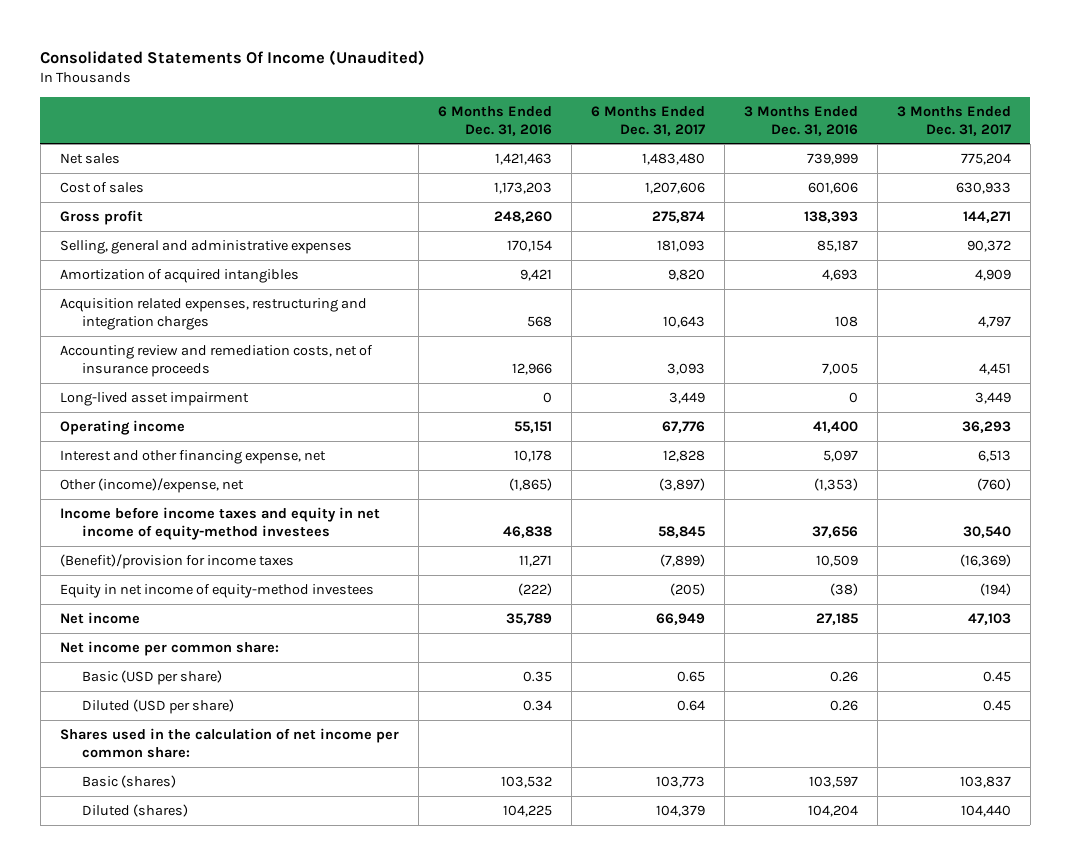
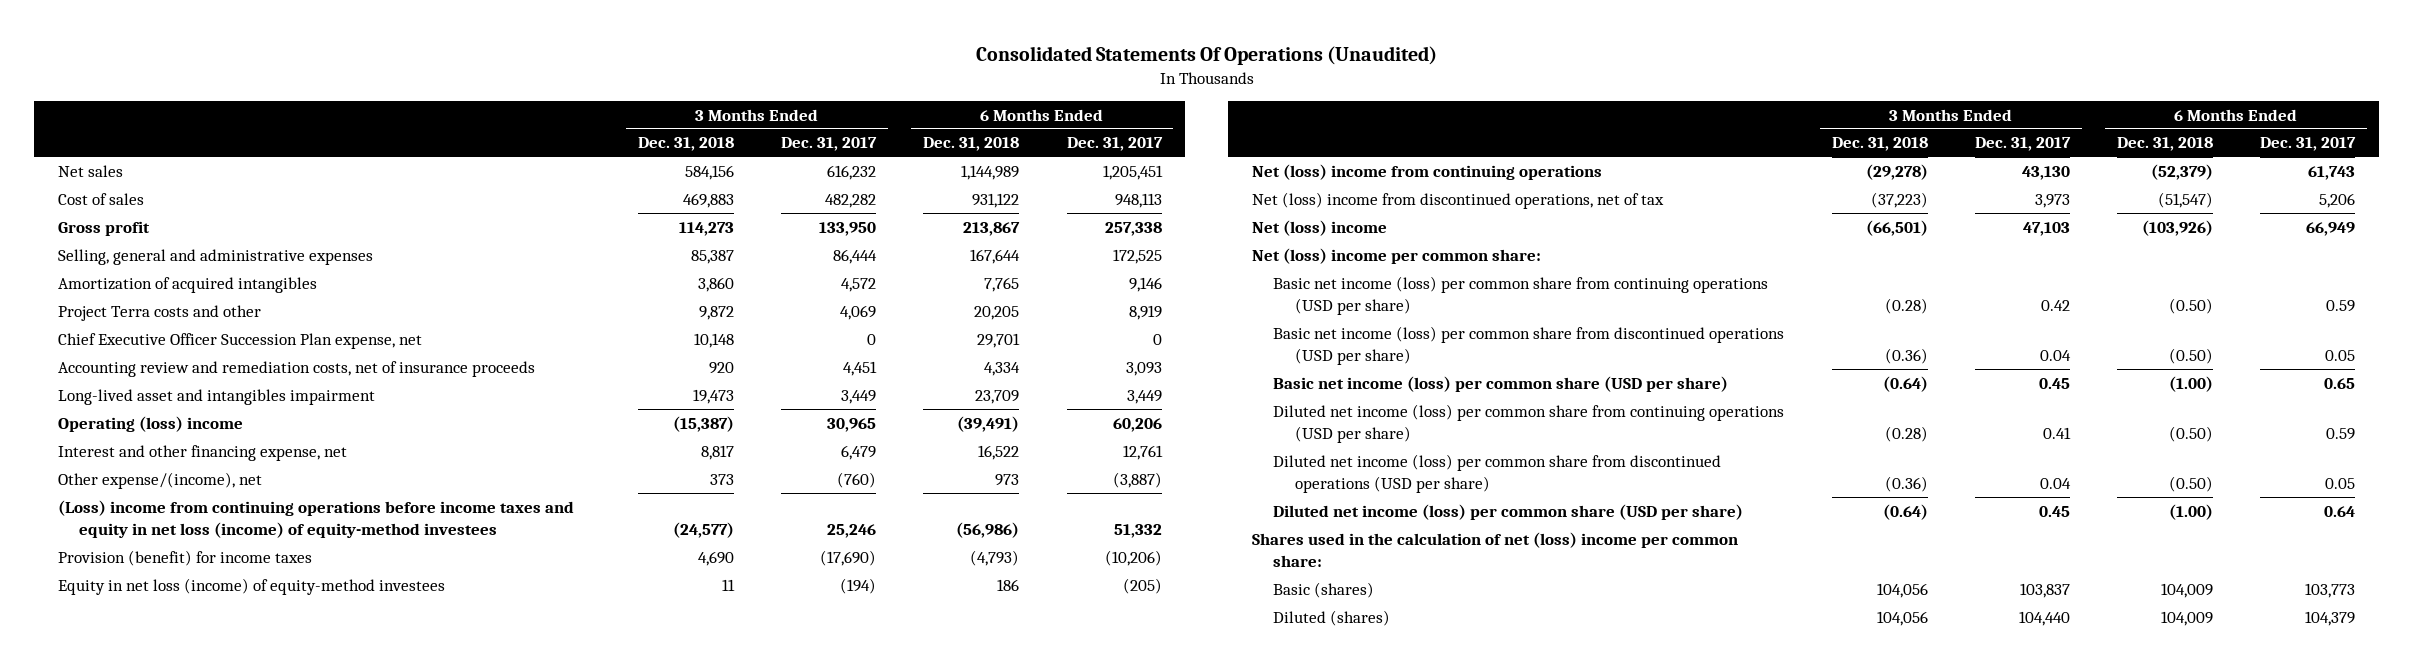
[40,49,426,65] Consolidated Statements Of Income (Unaudited) -> [975,45,1437,65] Consolidated Statements Of Operations (Unaudited)
[437,105,552,136] 6 Months Ended Dec. 31, 2016 -> none
[743,105,858,136] 3 Months Ended Dec. 31, 2016 -> none
none -> [637,137,734,152] Dec. 31, 2018
none -> [923,137,1020,152] Dec. 31, 2018
[59,297,367,331] Acquisition related expenses, restructuring and integration charges -> none
[641,152,705,165] 1,483,480 -> [1102,164,1163,180] 1,205,451
[960,152,1011,165] 775,204 -> [826,164,876,180] 616,232
[644,181,705,194] 1,207,606 -> [1114,192,1162,208] 948,113
[955,181,1011,194] 630,933 -> [824,193,876,208] 482,282
[651,210,705,223] 275,874 -> [1104,221,1162,236] 257,338
[962,210,1011,223] 144,271 -> [818,221,876,236] 133,950
[656,239,705,252] 181,093 -> [1112,248,1162,264] 172,525
[966,239,1011,252] 90,372 -> [832,248,877,264] 86,444
[667,268,705,281] 9,820 -> [1128,276,1162,292] 9,146
[974,268,1011,281] 4,909 -> [840,277,876,292] 4,572
none -> [57,304,261,321] Project Terra costs and other
none -> [57,332,422,349] Chief Executive Officer Succession Plan expense, net
[59,391,249,406] Long-lived asset impairment -> [57,388,375,405] Long-lived asset and intangibles impairment
[59,419,185,435] Operating income -> [57,415,243,432] Operating (loss) income
[661,420,705,433] 67,776 -> [1112,417,1162,432] 60,206
[961,420,1011,433] 36,293 -> [826,417,876,432] 30,965
[662,449,705,462] 12,828 -> [1122,444,1163,460] 12,761
[977,449,1011,462] 6,513 -> [840,444,876,460] 6,479
[59,477,244,493] Other (income)/expense, net -> [57,471,262,489] Other expense/(income), net
[658,477,705,491] (3,897) -> [1112,471,1162,488] (3,887)
[59,506,380,541] Income before income taxes and equity in net income of equity-method investees -> [57,499,574,538] (Loss) income from continuing operations before income taxes and equity in net loss (income) of equity-method investees
[657,526,705,539] 58,845 -> [1113,523,1162,538] 51,332
[962,526,1011,539] 30,540 -> [826,523,876,538] 25,246
[59,553,294,569] (Benefit)/provision for income taxes -> [57,549,312,566] Provision (benefit) for income taxes
[659,553,705,567] (7,899) -> [1104,549,1162,566] (10,206)
[959,553,1011,567] (16,369) -> [819,549,876,566] (17,690)
[59,583,374,598] Equity in net income of equity-method investees -> [57,577,445,595] Equity in net loss (income) of equity-method investees
none -> [1251,163,1602,180] Net (loss) income from continuing operations
none -> [1251,191,1664,209] Net (loss) income from discontinued operations, net of tax
[59,611,140,624] Net income -> [1251,219,1387,236] Net (loss) income
[59,640,279,656] Net income per common share: -> [1251,247,1541,264] Net (loss) income per common share:
none -> [1273,275,1769,315] Basic net income (loss) per common share from continuing operations (USD per share)
none -> [1273,325,1785,365] Basic net income (loss) per common share from discontinued operations (USD per share)
[81,669,222,685] Basic (USD per share) -> [1273,375,1729,392] Basic net income (loss) per common share (USD per share)
none -> [1273,403,1785,443] Diluted net income (loss) per common share from continuing operations (USD per share)
none -> [1273,453,1722,493] Diluted net income (loss) per common share from discontinued operations (USD per share)
[81,698,234,714] Diluted (USD per share) -> [1273,503,1744,520] Diluted net income (loss) per common share (USD per share)
[59,727,399,759] Shares used in the calculation of net income per common share: -> [1251,531,1738,567] Shares used in the calculation of net (loss) income per common share:

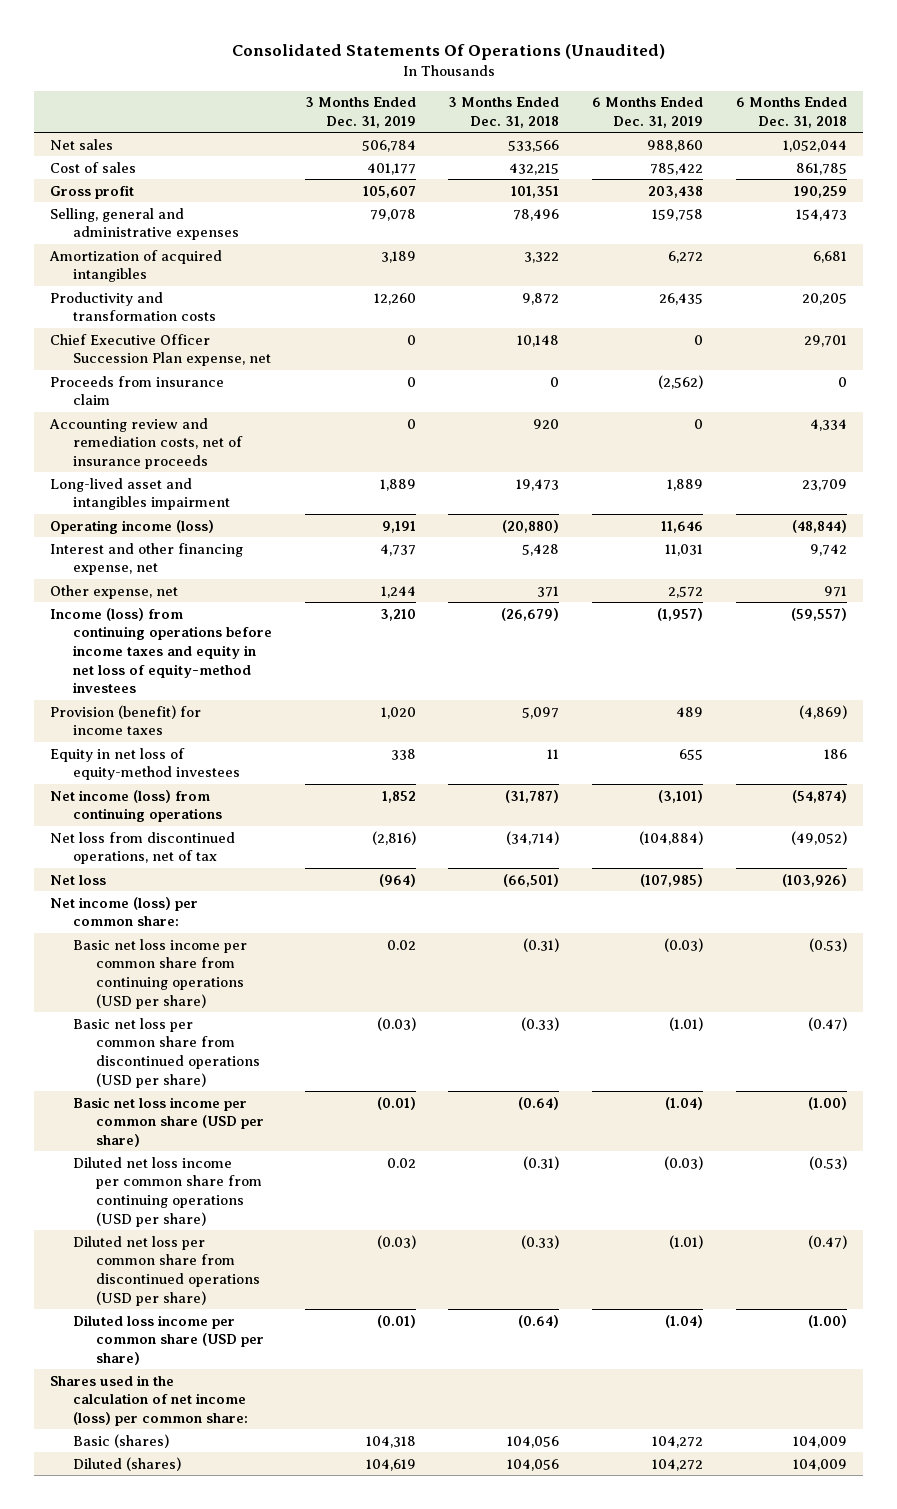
[780,137,877,152] Dec. 31, 2017 -> none
[1066,137,1163,152] Dec. 31, 2017 -> none
none -> [304,97,416,129] 3 Months Ended Dec. 31, 2019
none -> [592,97,704,129] 6 Months Ended Dec. 31, 2019
[684,164,734,180] 584,156 -> [508,139,560,152] 533,566
[961,164,1020,180] 1,144,989 -> [782,139,847,152] 1,052,044
[682,192,734,208] 469,883 -> [509,162,560,175] 432,215
[972,192,1020,208] 931,122 -> [795,162,847,175] 861,785
[678,221,734,236] 114,273 -> [511,185,560,198] 101,351
[963,221,1021,236] 213,867 -> [793,185,847,198] 190,259
[690,249,734,264] 85,387 -> [513,208,560,221] 78,496
[970,248,1021,264] 167,644 -> [795,208,847,221] 154,473
[697,276,734,292] 3,860 -> [524,251,560,263] 3,322
[984,276,1020,292] 7,765 -> [812,250,847,263] 6,681
[57,304,261,321] Project Terra costs and other -> [50,291,216,322] Productivity and transformation costs
none -> [50,375,225,406] Proceeds from insurance claim
[57,415,243,432] Operating (loss) income -> [50,519,215,534] Operating income (loss)
[672,415,734,432] (15,387) -> [502,519,560,533] (20,880)
[957,415,1020,432] (39,491) -> [791,519,847,533] (48,844)
[700,444,734,460] 8,817 -> [522,543,560,556] 5,428
[978,444,1020,460] 16,522 -> [809,543,847,556] 9,742
[57,471,262,489] Other expense/(income), net -> [50,584,179,599] Other expense, net
[709,473,734,485] 373 -> [537,585,560,597] 371
[995,473,1020,486] 973 -> [823,585,847,597] 971
[57,499,574,538] (Loss) income from continuing operations before income taxes and equity in net loss (income) of equity-method investees -> [50,607,272,694] Income (loss) from continuing operations before income taxes and equity in net loss of equity-method investees
[672,521,734,538] (24,577) -> [501,607,560,621] (26,679)
[956,521,1020,538] (56,986) -> [790,607,847,621] (59,557)
[697,550,734,566] 4,690 -> [522,706,560,719] 5,097
[970,549,1020,566] (4,793) -> [798,704,847,719] (4,869)
[57,577,445,595] Equity in net loss (income) of equity-method investees -> [50,747,240,781] Equity in net loss of equity-method investees
[1251,163,1602,180] Net (loss) income from continuing operations -> [50,789,222,823] Net income (loss) from continuing operations
[1865,163,1928,180] (29,278) -> [505,789,560,803] (31,787)
[2151,163,2214,180] (52,379) -> [791,789,847,803] (54,874)
[1251,191,1664,209] Net (loss) income from discontinued operations, net of tax -> [50,831,236,865] Net loss from discontinued operations, net of tax
[1870,191,1928,208] (37,223) -> [506,830,560,845] (34,714)
[2158,191,2214,208] (51,547) -> [790,830,847,845] (49,052)
[1251,219,1387,236] Net (loss) income -> [50,874,107,885] Net loss
[1251,247,1541,264] Net (loss) income per common share: -> [50,896,199,927] Net income (loss) per common share:
[1273,275,1769,315] Basic net income (loss) per common share from continuing operations (USD per share) -> [72,938,247,1009] Basic net loss income per common share from continuing operations (USD per share)
[1884,297,1928,314] (0.28) -> [523,937,560,952] (0.31)
[2169,297,2214,314] (0.50) -> [808,937,847,952] (0.53)
[1273,325,1785,365] Basic net income (loss) per common share from discontinued operations (USD per share) -> [72,1017,260,1088] Basic net loss per common share from discontinued operations (USD per share)
[1884,347,1928,364] (0.36) -> [521,1016,560,1031] (0.33)
[2169,347,2214,364] (0.50) -> [807,1016,847,1031] (0.47)
[1273,375,1729,392] Basic net income (loss) per common share (USD per share) -> [72,1096,264,1147] Basic net loss income per common share (USD per share)
[1273,403,1785,443] Diluted net income (loss) per common share from continuing operations (USD per share) -> [72,1156,262,1227] Diluted net loss income per common share from continuing operations (USD per share)
[1884,425,1928,442] (0.28) -> [523,1155,560,1170] (0.31)
[2169,425,2214,442] (0.50) -> [808,1155,847,1170] (0.53)
[1273,453,1722,493] Diluted net income (loss) per common share from discontinued operations (USD per share) -> [72,1235,260,1306] Diluted net loss per common share from discontinued operations (USD per share)
[1884,475,1928,492] (0.36) -> [521,1234,560,1249] (0.33)
[2169,475,2214,492] (0.50) -> [807,1234,847,1249] (0.47)
[1273,503,1744,520] Diluted net income (loss) per common share (USD per share) -> [72,1314,264,1365] Diluted loss income per common share (USD per share)
[1251,531,1738,567] Shares used in the calculation of net (loss) income per common share: -> [50,1374,248,1426] Shares used in the calculation of net income (loss) per common share:

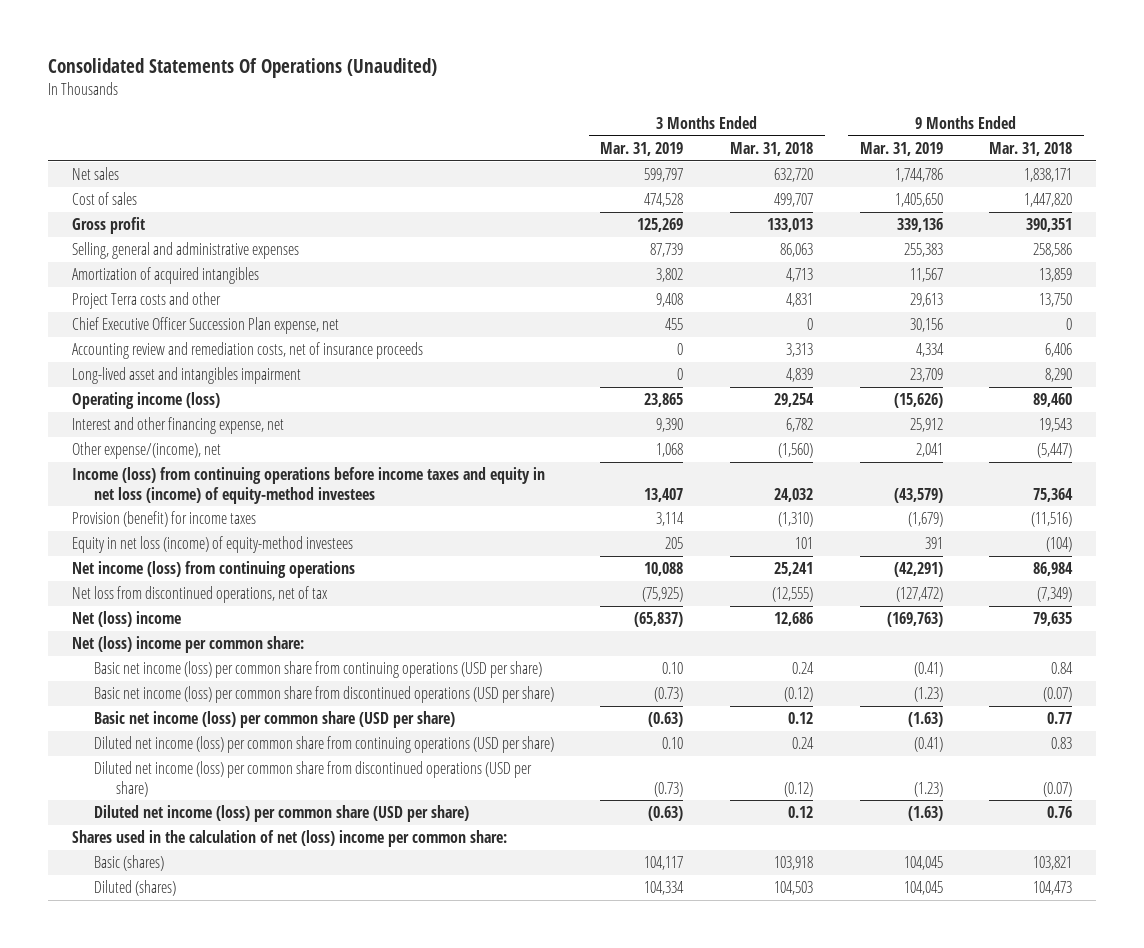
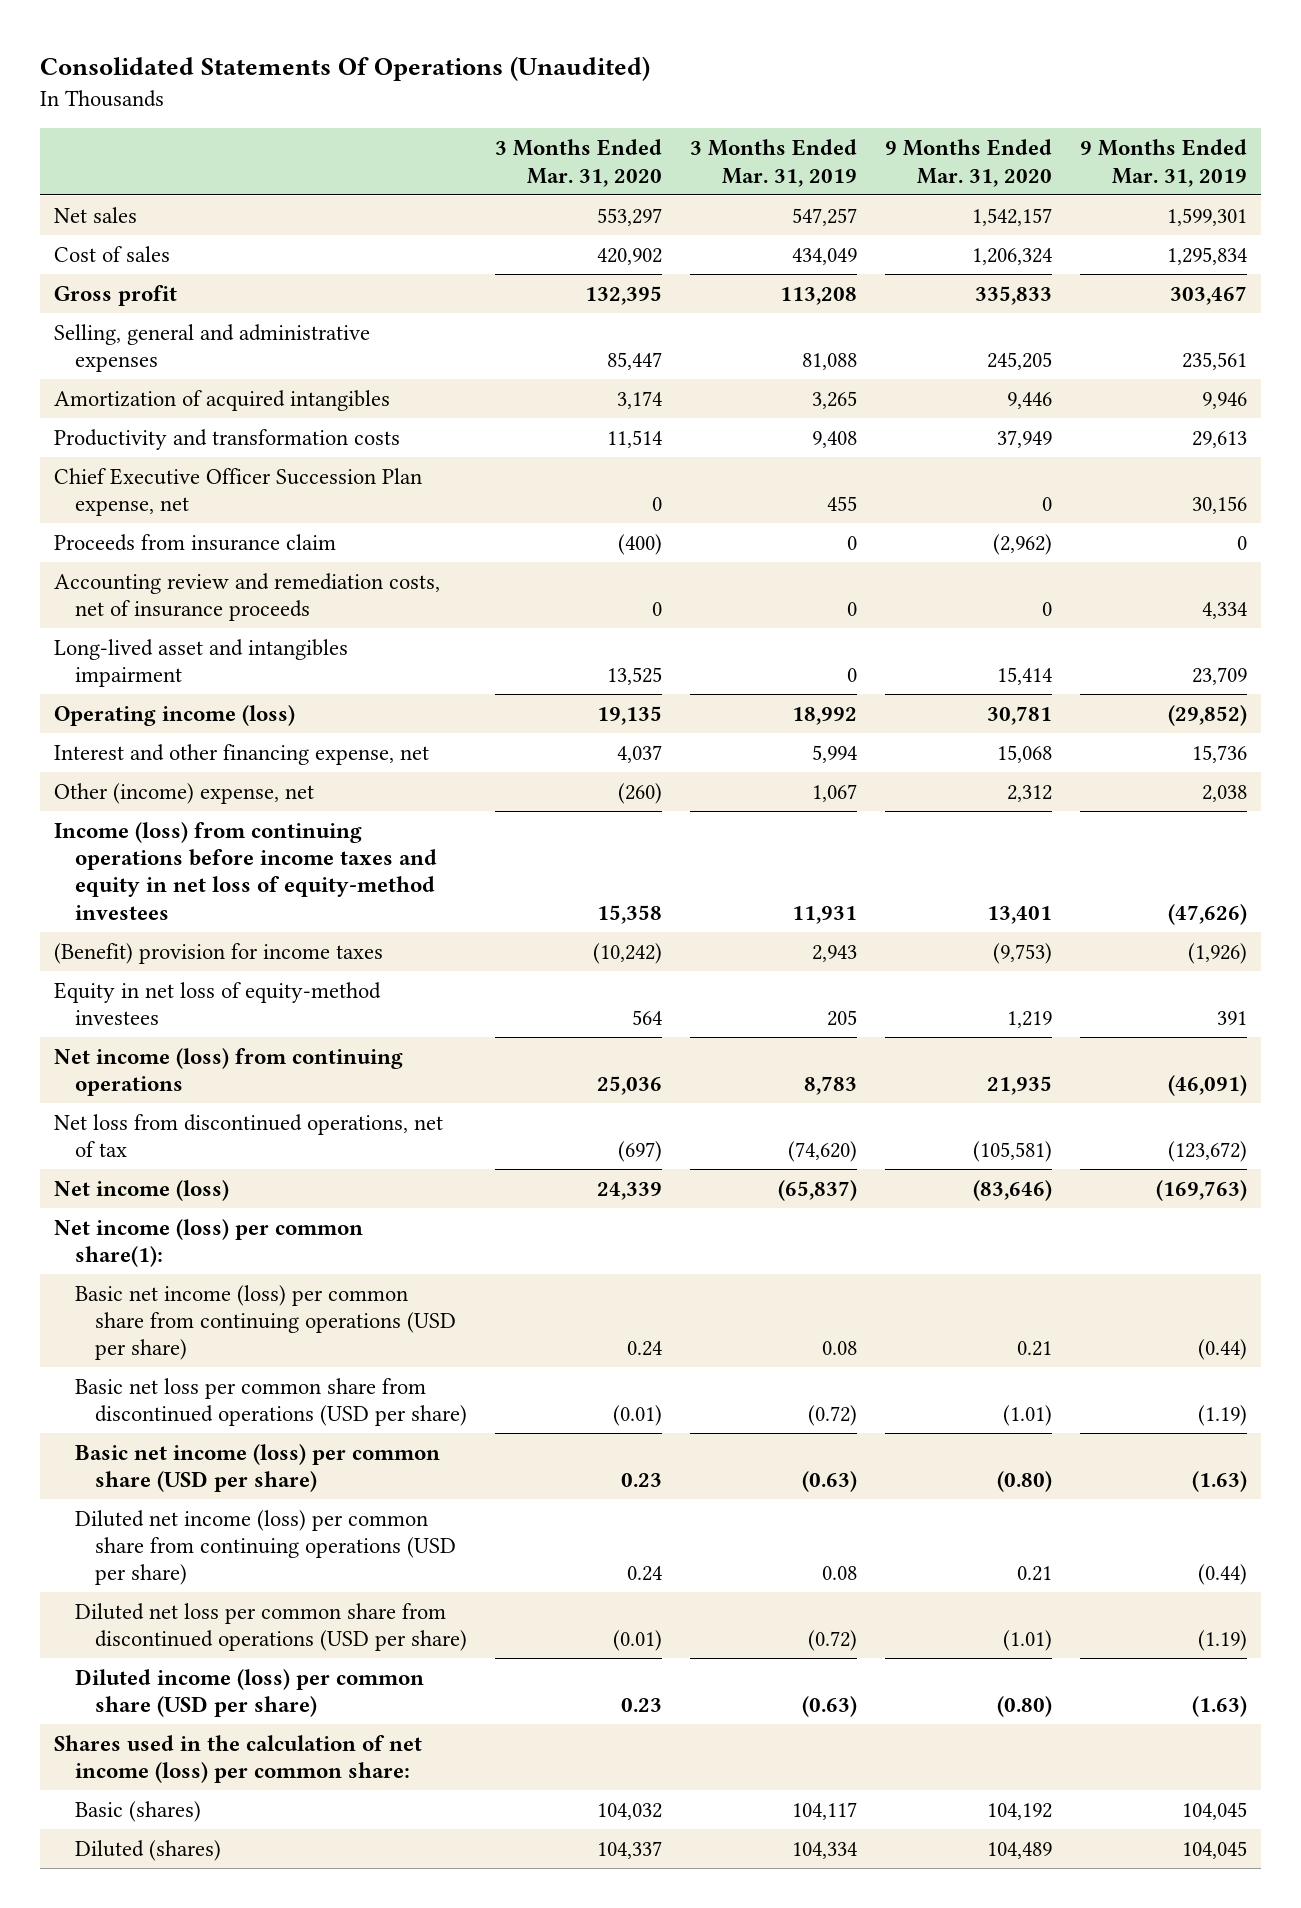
[730,141,814,156] Mar. 31, 2018 -> none
[989,141,1073,156] Mar. 31, 2018 -> none
none -> [494,139,662,187] 3 Months Ended Mar. 31, 2020
none -> [884,139,1052,187] 9 Months Ended Mar. 31, 2020
[644,168,684,183] 599,797 -> [791,207,857,226] 547,257
[894,168,943,183] 1,744,786 -> [1166,207,1247,226] 1,599,301
[644,193,684,208] 474,528 -> [791,247,857,265] 434,049
[894,193,943,208] 1,405,650 -> [1166,246,1247,265] 1,295,834
[637,218,684,233] 125,269 -> [779,286,857,305] 113,208
[896,218,943,233] 339,136 -> [1169,285,1247,305] 303,467
[650,243,684,258] 87,739 -> [801,353,857,371] 81,088
[903,243,943,258] 255,383 -> [1181,352,1247,371] 235,561
[656,268,684,283] 3,802 -> [811,390,857,409] 3,265
[909,268,943,283] 11,567 -> [1201,391,1247,409] 9,946
[71,292,221,310] Project Terra costs and other -> [54,428,401,450] Productivity and transformation costs
none -> [54,533,337,551] Proceeds from insurance claim
[644,393,684,408] 23,865 -> [791,706,857,725] 18,992
[893,393,943,409] (15,626) -> [1167,704,1247,726] (29,852)
[656,418,684,433] 9,390 -> [811,744,857,763] 5,994
[909,418,943,433] 25,912 -> [1191,744,1247,763] 15,736
[71,442,221,460] Other expense/(income), net -> [54,782,315,804] Other (income) expense, net
[656,443,684,458] 1,068 -> [811,783,857,802] 1,067
[915,443,943,458] 2,041 -> [1201,784,1247,802] 2,038
[71,467,545,504] Income (loss) from continuing operations before income taxes and equity in net loss (income) of equity-method investees -> [54,821,437,920] Income (loss) from continuing operations before income taxes and equity in net loss of equity-method investees
[644,487,684,502] 13,407 -> [791,905,857,924] 11,931
[893,487,943,503] (43,579) -> [1167,903,1247,925] (47,626)
[71,511,256,528] Provision (benefit) for income taxes -> [54,942,384,964] (Benefit) provision for income taxes
[656,512,685,527] 3,114 -> [811,944,857,962] 2,943
[907,512,943,528] (1,679) -> [1187,942,1247,964] (1,926)
[71,536,353,554] Equity in net loss (income) of equity-method investees -> [54,981,382,1026] Equity in net loss of equity-method investees
[644,562,684,577] 10,088 -> [803,1076,857,1096] 8,783
[893,562,943,578] (42,291) -> [1167,1075,1247,1097] (46,091)
[642,587,684,603] (75,925) -> [787,1141,857,1163] (74,620)
[895,587,943,603] (127,472) -> [1167,1141,1247,1163] (123,672)
[71,611,181,628] Net (loss) income -> [54,1179,230,1201] Net income (loss)
[71,636,304,654] Net (loss) income per common share: -> [54,1218,364,1268] Net income (loss) per common share(1):
[662,662,684,675] 0.10 -> [821,1341,857,1356] 0.08
[913,662,943,678] (0.41) -> [1197,1339,1247,1361] (0.44)
[93,686,554,704] Basic net income (loss) per common share from discontinued operations (USD per share) -> [74,1377,468,1427] Basic net loss per common share from discontinued operations (USD per share)
[654,687,684,703] (0.73) -> [807,1405,857,1427] (0.72)
[913,687,943,703] (1.23) -> [1197,1405,1247,1427] (1.19)
[662,737,684,750] 0.10 -> [821,1566,857,1581] 0.08
[913,737,943,753] (0.41) -> [1197,1564,1247,1586] (0.44)
[93,761,532,797] Diluted net income (loss) per common share from discontinued operations (USD per share) -> [74,1602,468,1652] Diluted net loss per common share from discontinued operations (USD per share)
[654,781,684,797] (0.73) -> [807,1630,857,1652] (0.72)
[913,781,943,797] (1.23) -> [1197,1630,1247,1652] (1.19)
[93,805,469,823] Diluted net income (loss) per common share (USD per share) -> [74,1668,424,1718] Diluted income (loss) per common share (USD per share)
[71,830,507,848] Shares used in the calculation of net (loss) income per common share: -> [54,1734,423,1784] Shares used in the calculation of net income (loss) per common share:

